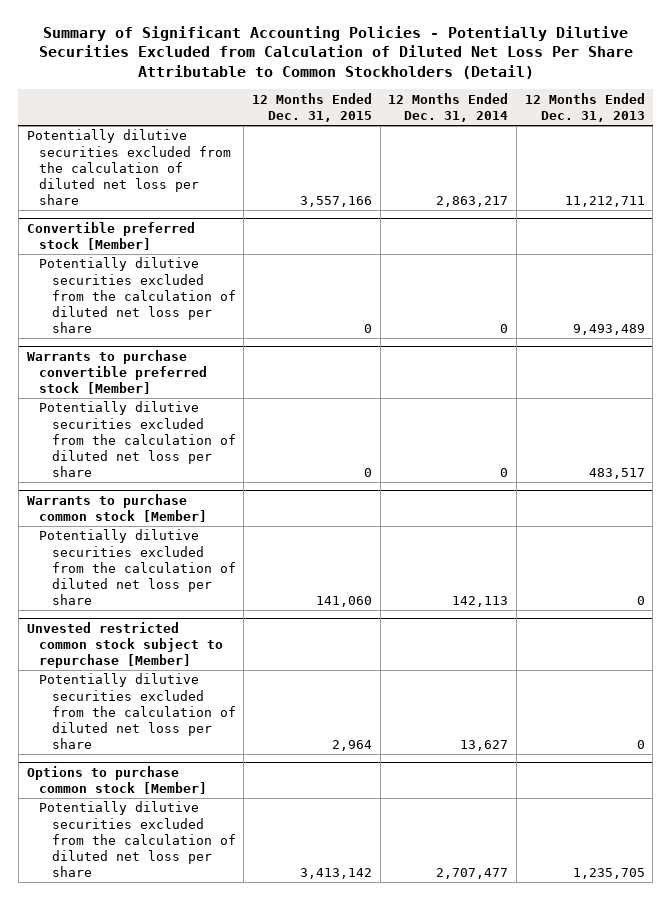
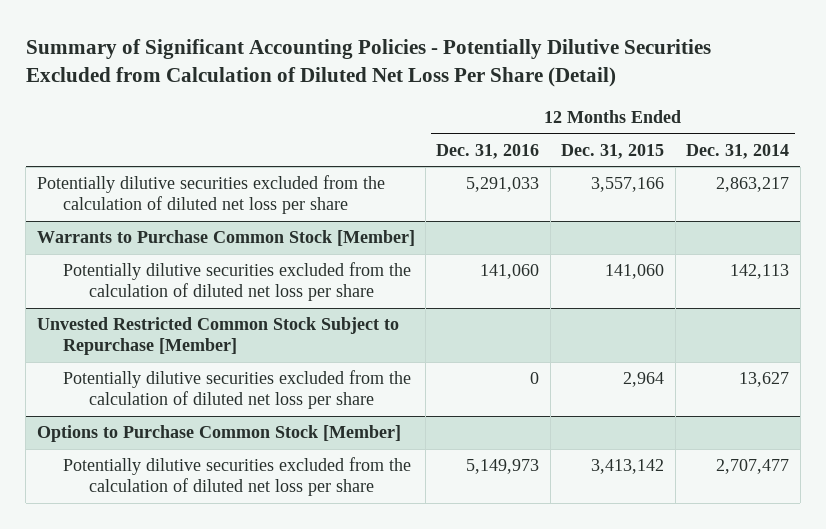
[38,25,633,79] Summary of Significant Accounting Policies - Potentially Dilutive Securities Excluded from Calculation of Diluted Net Loss Per Share Attributable to Common Stockholders (Detail) -> [25,38,711,88] Summary of Significant Accounting Policies - Potentially Dilutive Securities Excluded from Calculation of Diluted Net Loss Per Share (Detail)
[524,92,645,122] 12 Months Ended Dec. 31, 2013 -> none
none -> [436,143,540,159] Dec. 31, 2016
[26,221,195,250] Convertible preferred stock [Member] -> none
[39,257,236,333] Potentially dilutive securities excluded from the calculation of diluted net loss per share -> none
[26,349,208,394] Warrants to purchase convertible preferred stock [Member] -> none
[39,401,236,477] Potentially dilutive securities excluded from the calculation of diluted net loss per share -> none
[26,493,208,522] Warrants to purchase common stock [Member] -> [36,230,415,247] Warrants to Purchase Common Stock [Member]
[26,621,224,668] Unvested restricted common stock subject to repurchase [Member] -> [36,317,399,356] Unvested Restricted Common Stock Subject to Repurchase [Member]
[26,765,208,794] Options to purchase common stock [Member] -> [36,425,401,443] Options to Purchase Common Stock [Member]

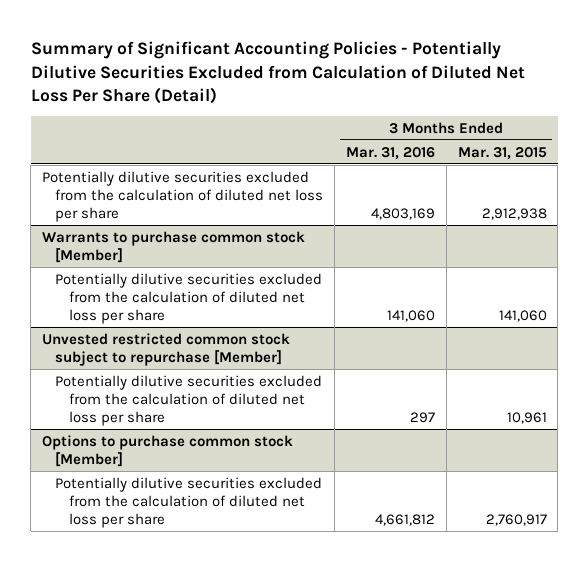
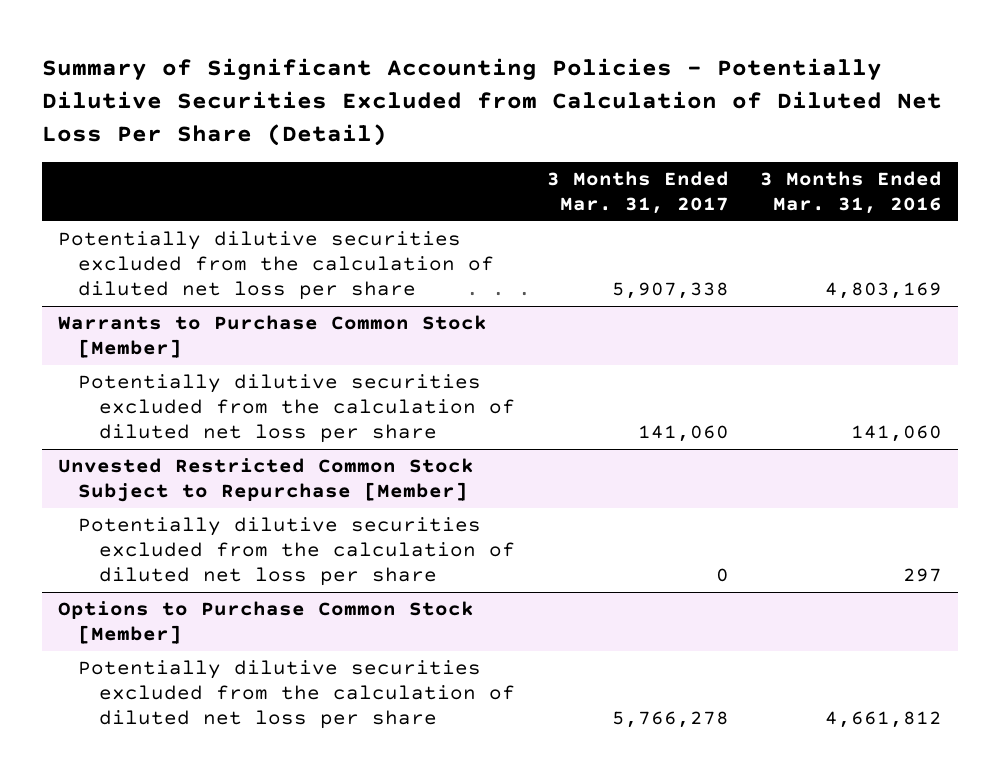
[457,146,547,160] Mar. 31, 2015 -> none
none -> [546,171,729,215] 3 Months Ended Mar. 31, 2017
[41,230,305,263] Warrants to purchase common stock [Member] -> [57,315,487,359] Warrants to Purchase Common Stock [Member]
[41,332,290,366] Unvested restricted common stock subject to repurchase [Member] -> [57,458,474,503] Unvested Restricted Common Stock Subject to Repurchase [Member]
[41,434,293,467] Options to purchase common stock [Member] -> [57,601,474,645] Options to Purchase Common Stock [Member]

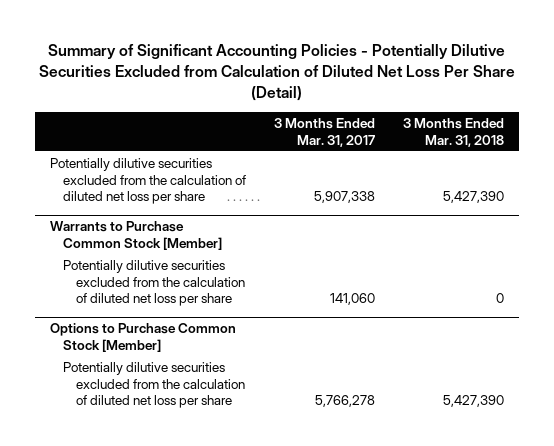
[760,171,943,215] 3 Months Ended Mar. 31, 2016 -> none
none -> [403,118,505,147] 3 Months Ended Mar. 31, 2018
[57,458,474,503] Unvested Restricted Common Stock Subject to Repurchase [Member] -> none
[78,517,515,587] Potentially dilutive securities excluded from the calculation of diluted net loss per share -> none

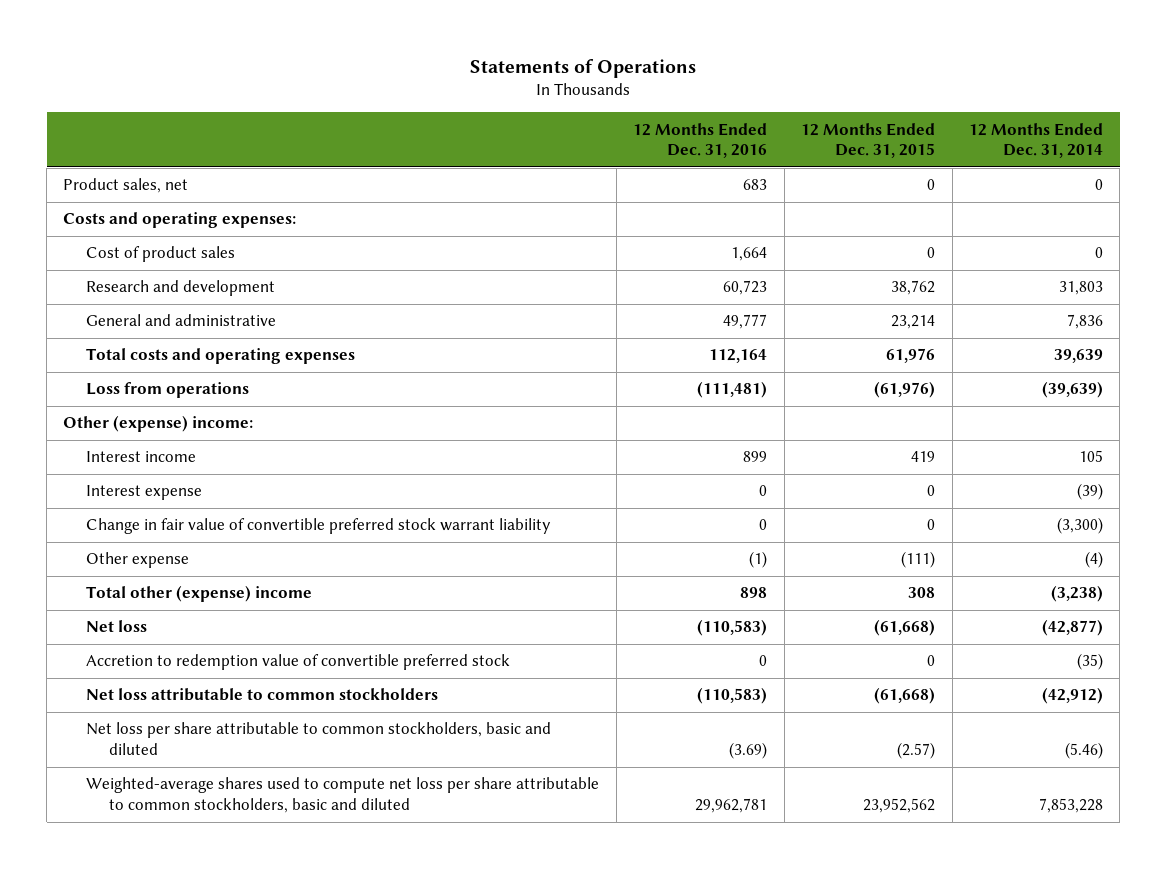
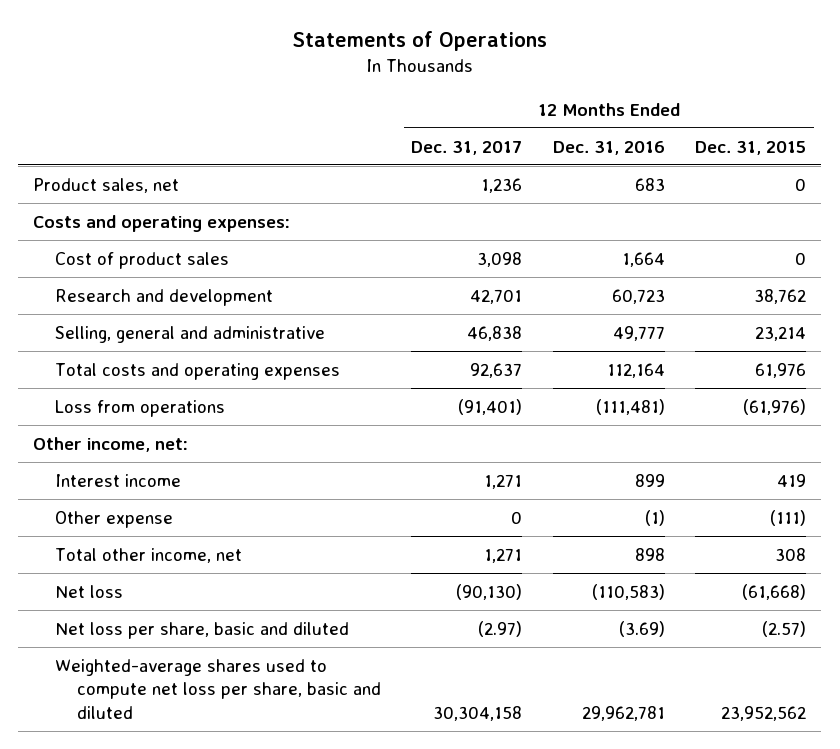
[969,122,1104,159] 12 Months Ended Dec. 31, 2014 -> none
none -> [411,140,523,155] Dec. 31, 2017
[86,314,277,327] General and administrative -> [55,325,326,343] Selling, general and administrative
[63,415,254,433] Other (expense) income: -> [33,436,189,452] Other income, net:
[86,485,203,501] Interest expense -> none
[86,518,552,535] Change in fair value of convertible preferred stock warrant liability -> none
[86,585,313,603] Total other (expense) income -> [55,547,243,563] Total other income, net
[86,654,511,671] Accretion to redemption value of convertible preferred stock -> none
[86,688,439,702] Net loss attributable to common stockholders -> none
[86,722,552,756] Net loss per share attributable to common stockholders, basic and diluted -> [55,621,350,639] Net loss per share, basic and diluted
[86,777,600,814] Weighted-average shares used to compute net loss per share attributable to common stockholders, basic and diluted -> [55,658,382,719] Weighted-average shares used to compute net loss per share, basic and diluted

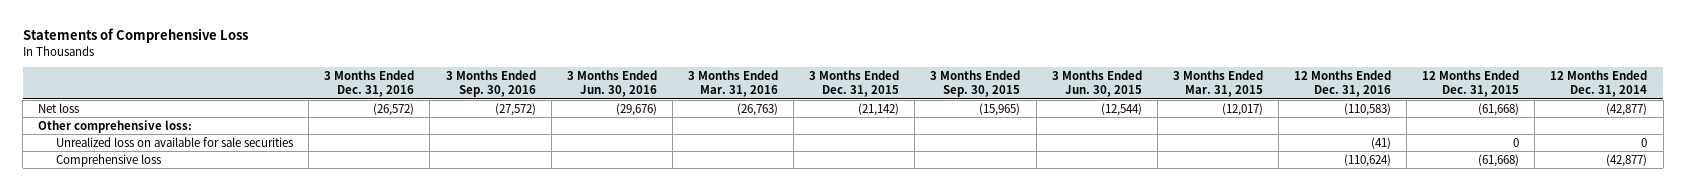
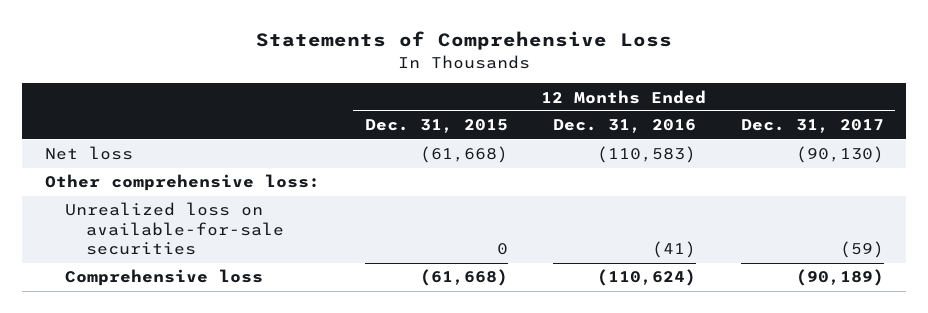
[324,69,415,98] 3 Months Ended Dec. 31, 2016 -> none
[445,69,536,98] 3 Months Ended Sep. 30, 2016 -> none
[566,69,657,98] 3 Months Ended Jun. 30, 2016 -> none
[687,69,778,98] 3 Months Ended Mar. 31, 2016 -> none
[809,69,900,98] 3 Months Ended Dec. 31, 2015 -> none
[930,69,1021,98] 3 Months Ended Sep. 30, 2015 -> none
[1051,69,1142,98] 3 Months Ended Jun. 30, 2015 -> none
[1172,69,1263,98] 3 Months Ended Mar. 31, 2015 -> none
[1550,69,1648,98] 12 Months Ended Dec. 31, 2014 -> none
none -> [740,119,884,134] Dec. 31, 2017
[56,136,294,147] Unrealized loss on available for sale securities -> [65,202,285,256] Unrealized loss on available-for-sale securities

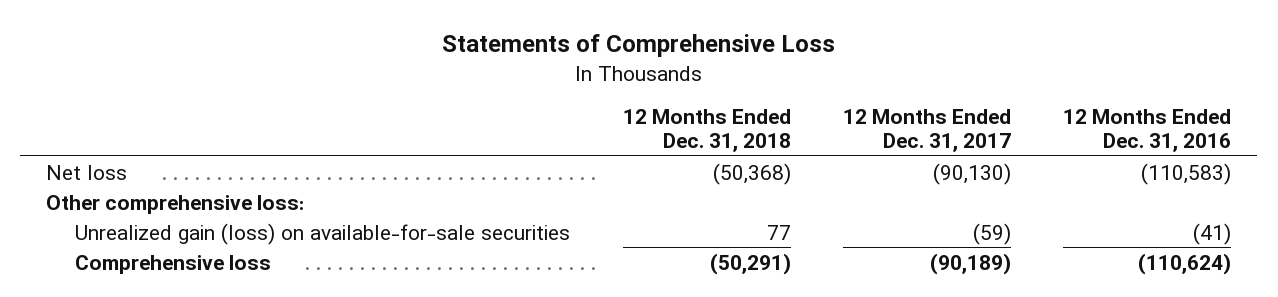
[364,119,508,134] Dec. 31, 2015 -> none
none -> [622,108,791,153] 12 Months Ended Dec. 31, 2018
[65,202,285,256] Unrealized loss on available-for-sale securities -> [75,222,571,245] Unrealized gain (loss) on available-for-sale securities

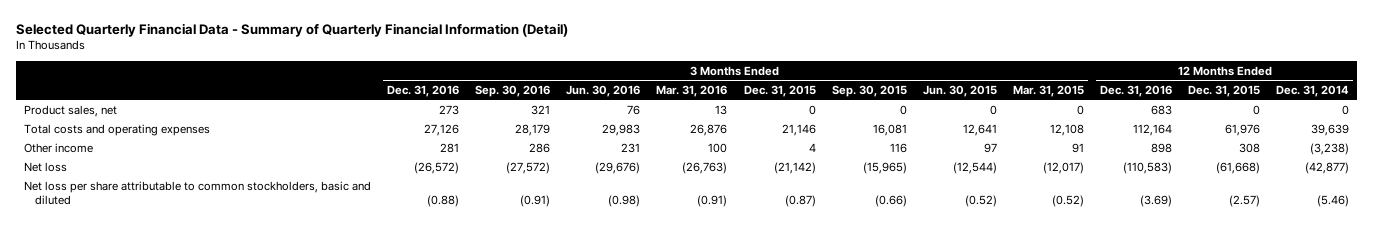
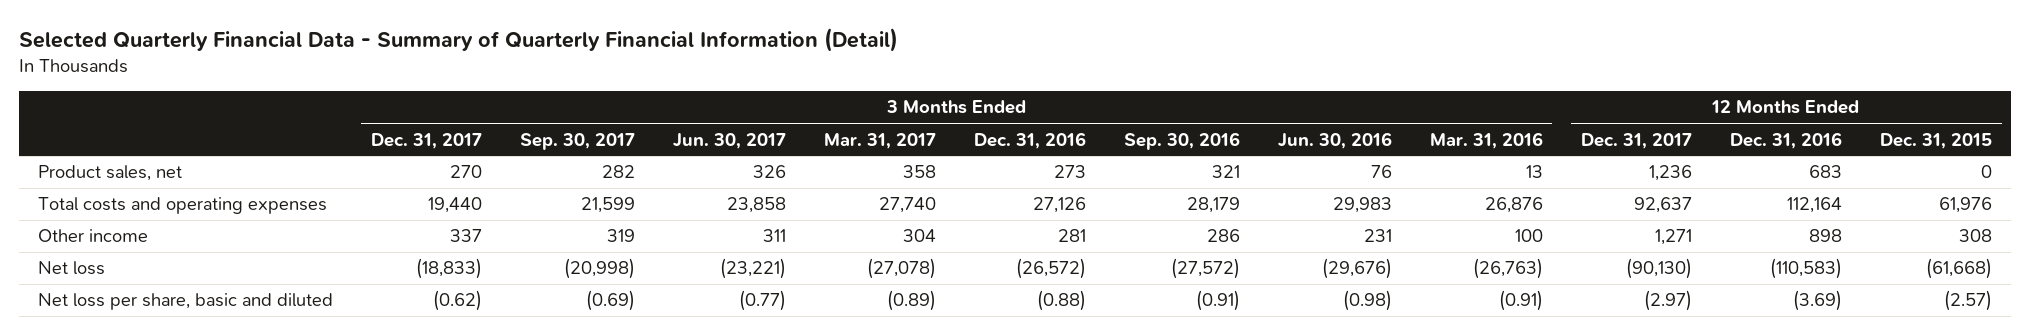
[743,84,816,97] Dec. 31, 2015 -> none
[831,84,907,97] Sep. 30, 2015 -> none
[922,84,997,97] Jun. 30, 2015 -> none
[1012,84,1084,97] Mar. 31, 2015 -> none
[1276,84,1350,97] Dec. 31, 2014 -> none
none -> [370,132,482,149] Dec. 31, 2017
none -> [519,132,635,150] Sep. 30, 2017
none -> [672,132,786,149] Jun. 30, 2017
none -> [823,132,936,149] Mar. 31, 2017
none -> [1580,132,1692,149] Dec. 31, 2017
[23,180,371,205] Net loss per share attributable to common stockholders, basic and diluted -> [37,293,333,311] Net loss per share, basic and diluted

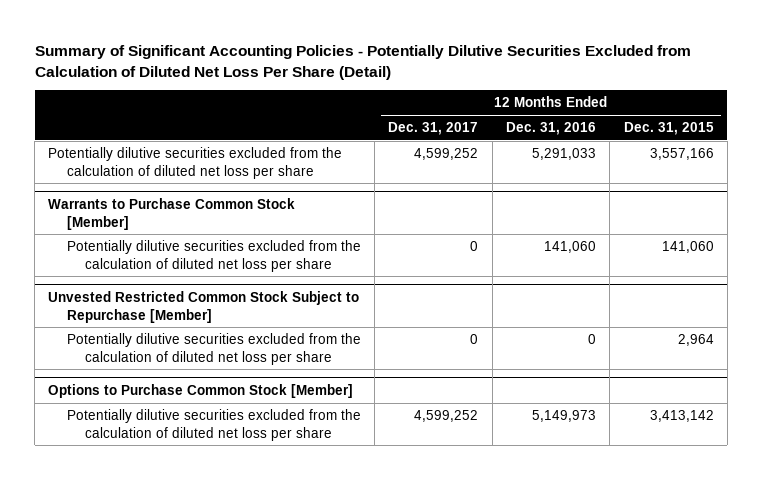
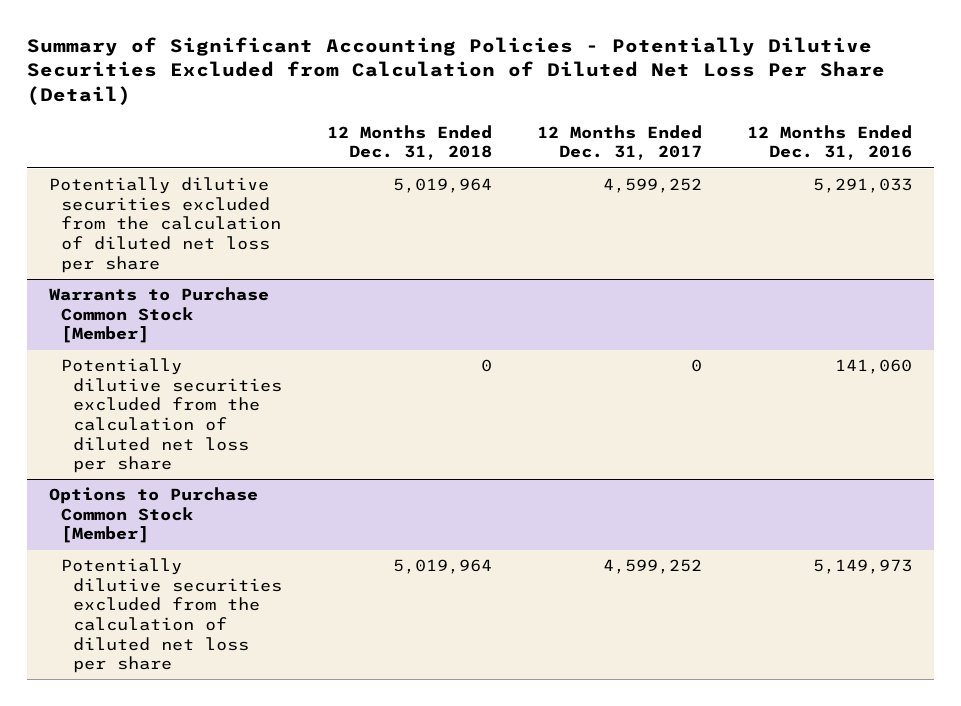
[623,122,714,136] Dec. 31, 2015 -> none
none -> [327,124,493,161] 12 Months Ended Dec. 31, 2018
[48,290,360,323] Unvested Restricted Common Stock Subject to Repurchase [Member] -> none
[66,333,361,365] Potentially dilutive securities excluded from the calculation of diluted net loss per share -> none

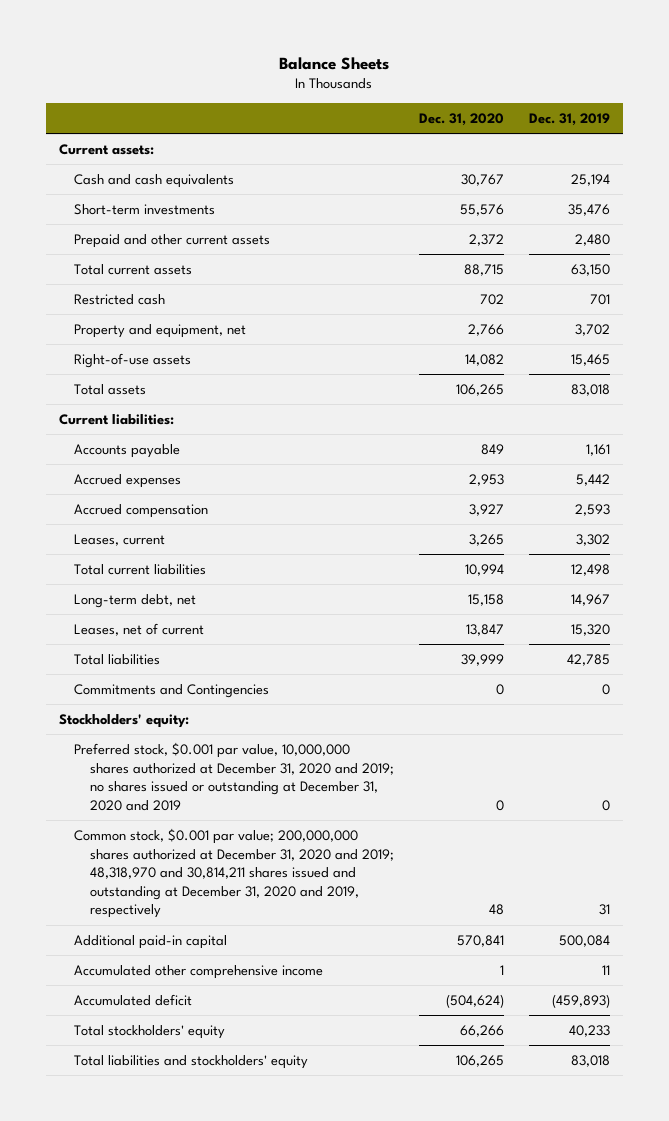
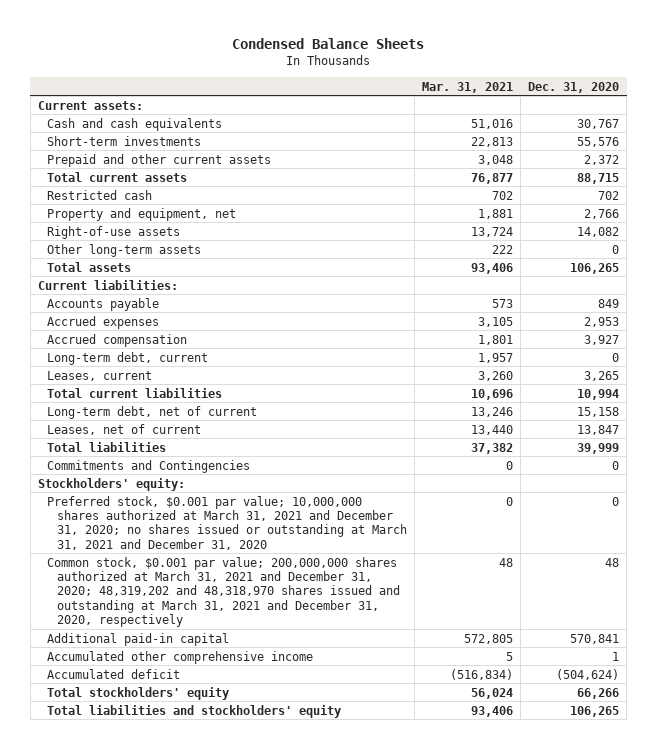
[279,56,390,70] Balance Sheets -> [232,37,425,49] Condensed Balance Sheets
[529,112,611,126] Dec. 31, 2019 -> none
none -> [422,81,514,93] Mar. 31, 2021
none -> [47,243,202,257] Other long-term assets
none -> [47,351,209,365] Long-term debt, current
[74,593,197,608] Long-term debt, net -> [47,405,258,419] Long-term debt, net of current
[74,741,394,811] Preferred stock, $0.001 par value, 10,000,000 shares authorized at December 31, 2020 and 2019; no shares issued or outstanding at December 31, 2020 and 2019 -> [47,495,408,550] Preferred stock, $0.001 par value; 10,000,000 shares authorized at March 31, 2021 and December 31, 2020; no shares issued or outstanding at March 31, 2021 and December 31, 2020
[74,827,394,919] Common stock, $0.001 par value; 200,000,000 shares authorized at December 31, 2020 and 2019; 48,318,970 and 30,814,211 shares issued and outstanding at December 31, 2020 and 2019, respectively -> [47,556,401,627] Common stock, $0.001 par value; 200,000,000 shares authorized at March 31, 2021 and December 31, 2020; 48,319,202 and 48,318,970 shares issued and outstanding at March 31, 2021 and December 31, 2020, respectively

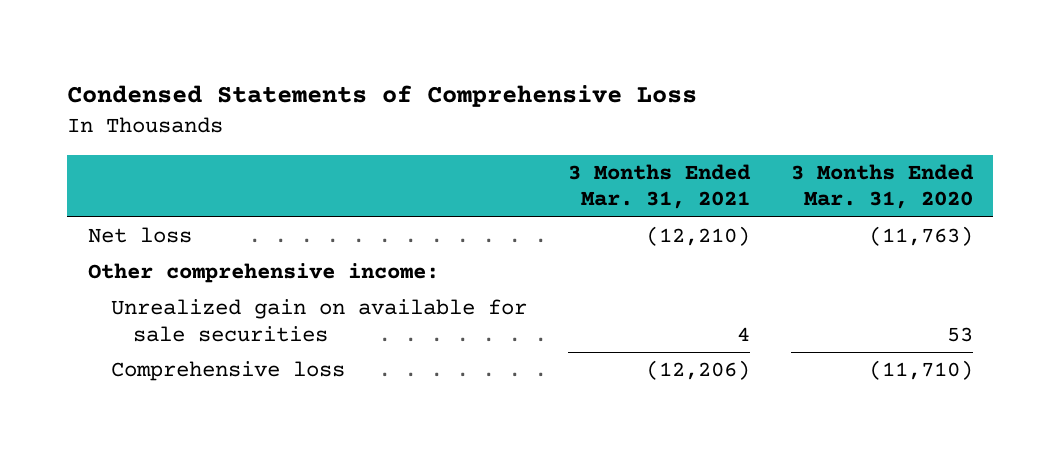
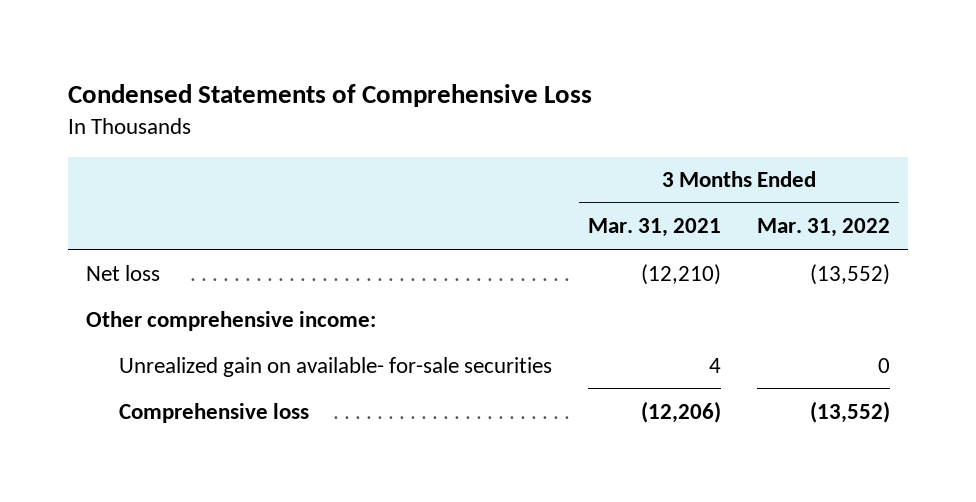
[790,164,974,210] 3 Months Ended Mar. 31, 2020 -> none
none -> [757,218,891,238] Mar. 31, 2022
[110,299,527,342] Unrealized gain on available for sale securities -> [118,356,552,377] Unrealized gain on available- for-sale securities

